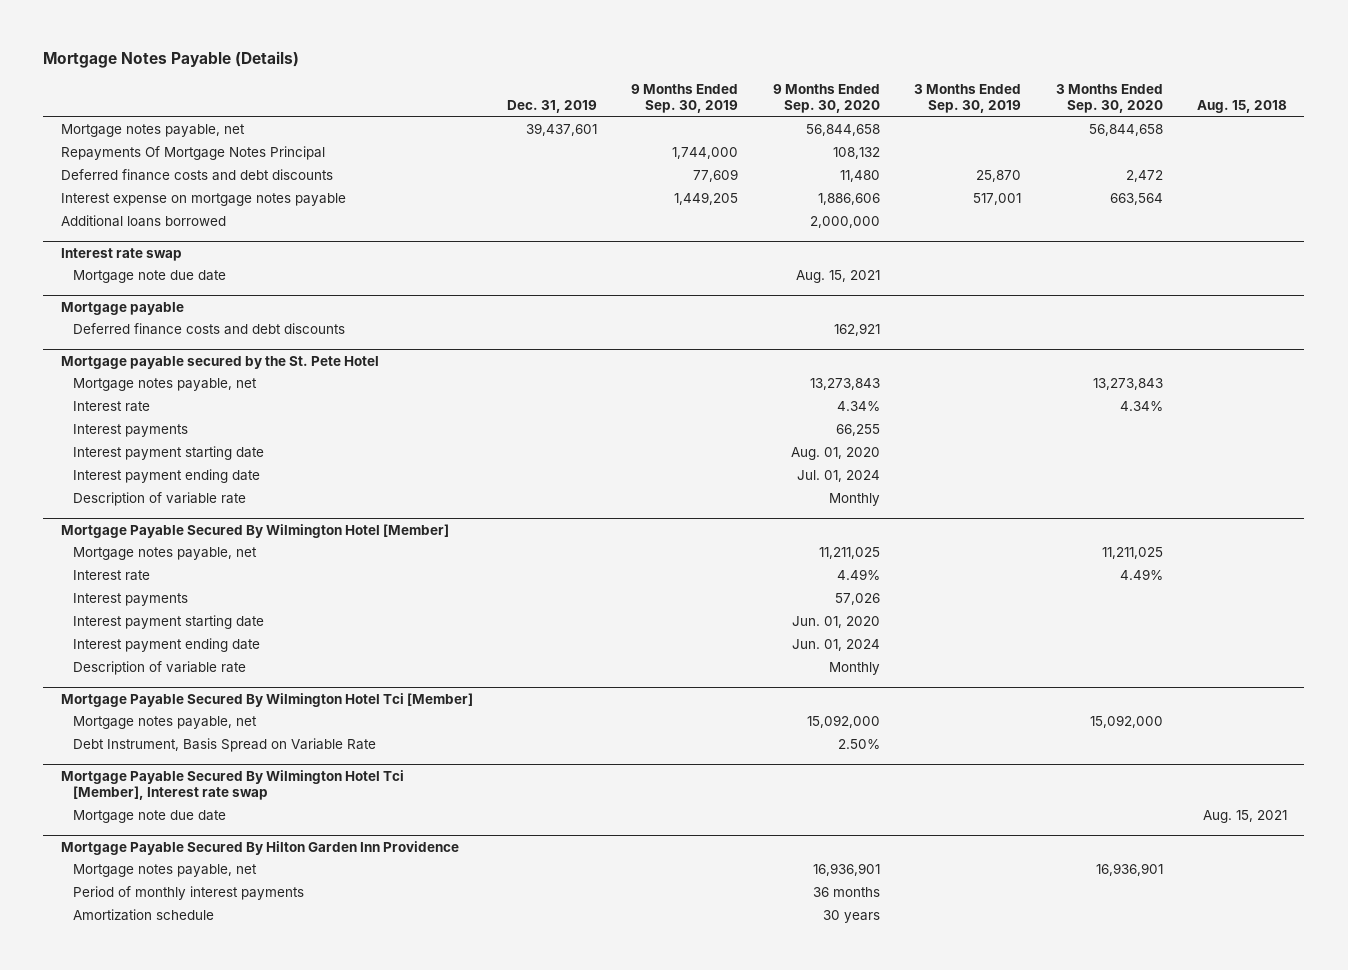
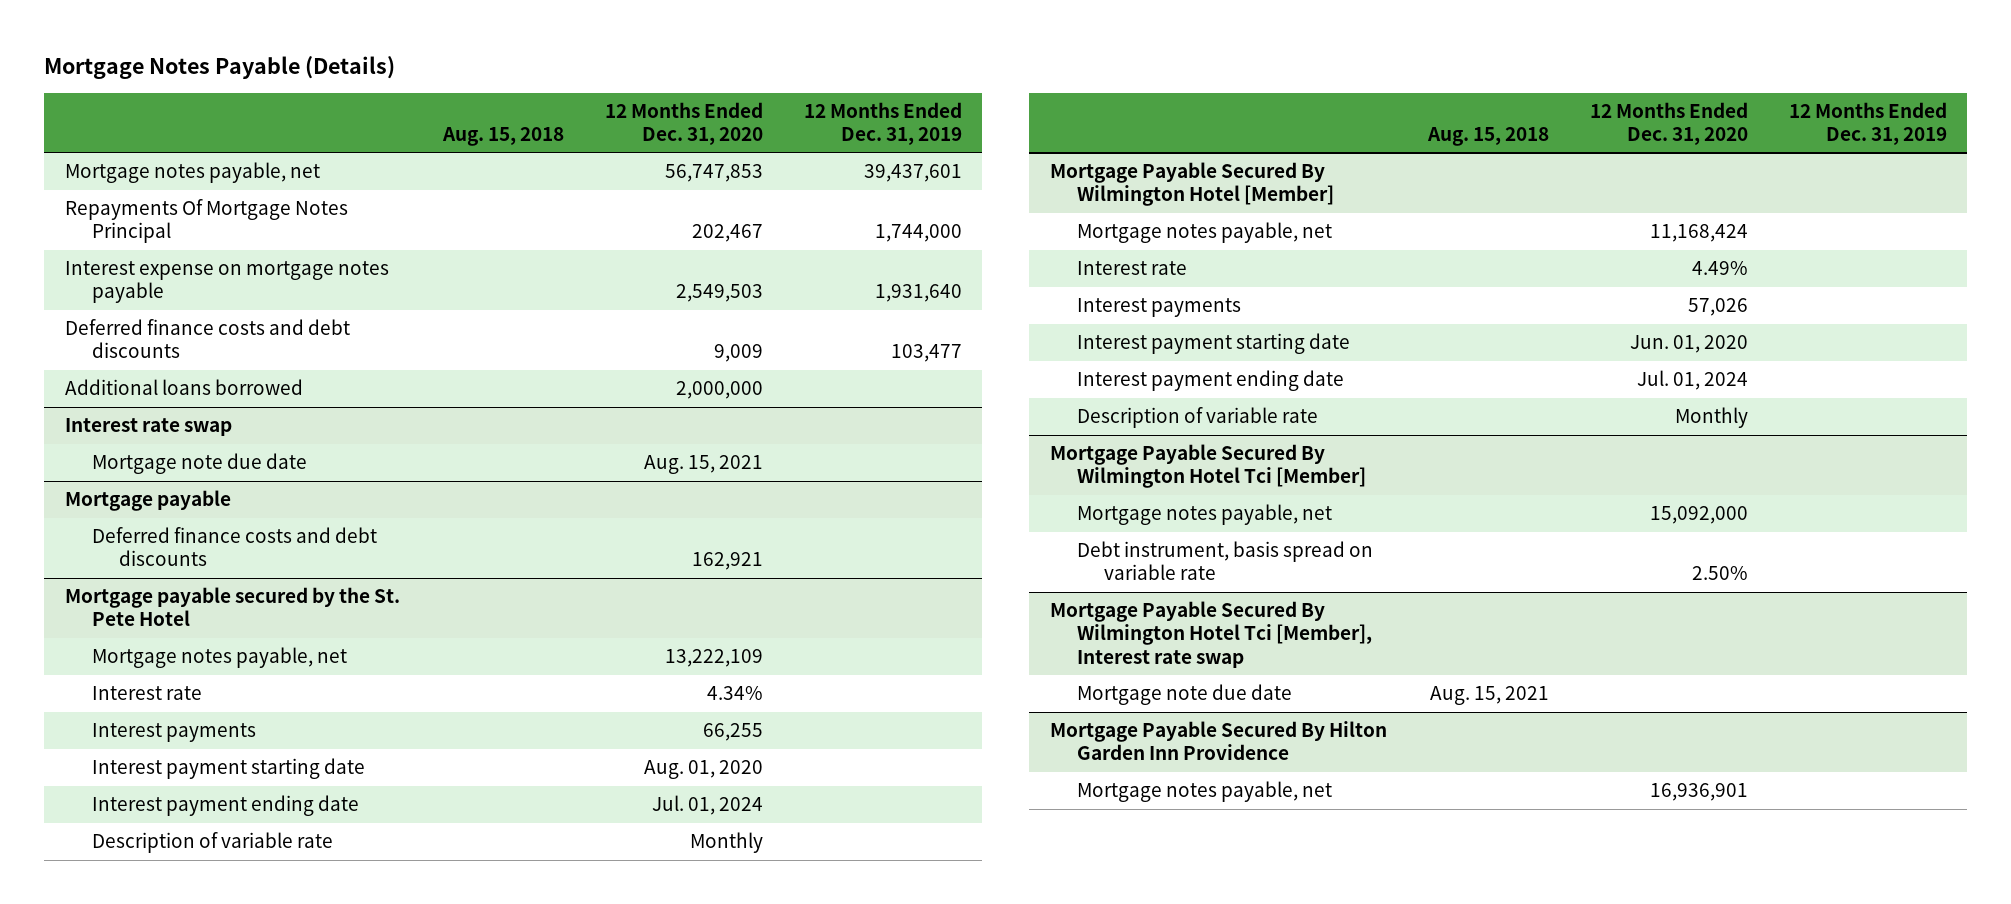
[507,100,598,114] Dec. 31, 2019 -> none
[631,83,739,114] 9 Months Ended Sep. 30, 2019 -> none
[772,83,880,114] 9 Months Ended Sep. 30, 2020 -> none
[914,83,1022,114] 3 Months Ended Sep. 30, 2019 -> none
[1055,83,1163,114] 3 Months Ended Sep. 30, 2020 -> none
none -> [604,101,763,146] 12 Months Ended Dec. 31, 2020
none -> [803,101,962,146] 12 Months Ended Dec. 31, 2019
[60,169,333,182] Deferred finance costs and debt discounts -> [64,319,350,359] Deferred finance costs and debt discounts
[72,738,376,753] Debt Instrument, Basis Spread on Variable Rate -> [1076,541,1373,581] Debt instrument, basis spread on variable rate
[72,886,304,901] Period of monthly interest payments -> none
[72,909,214,922] Amortization schedule -> none

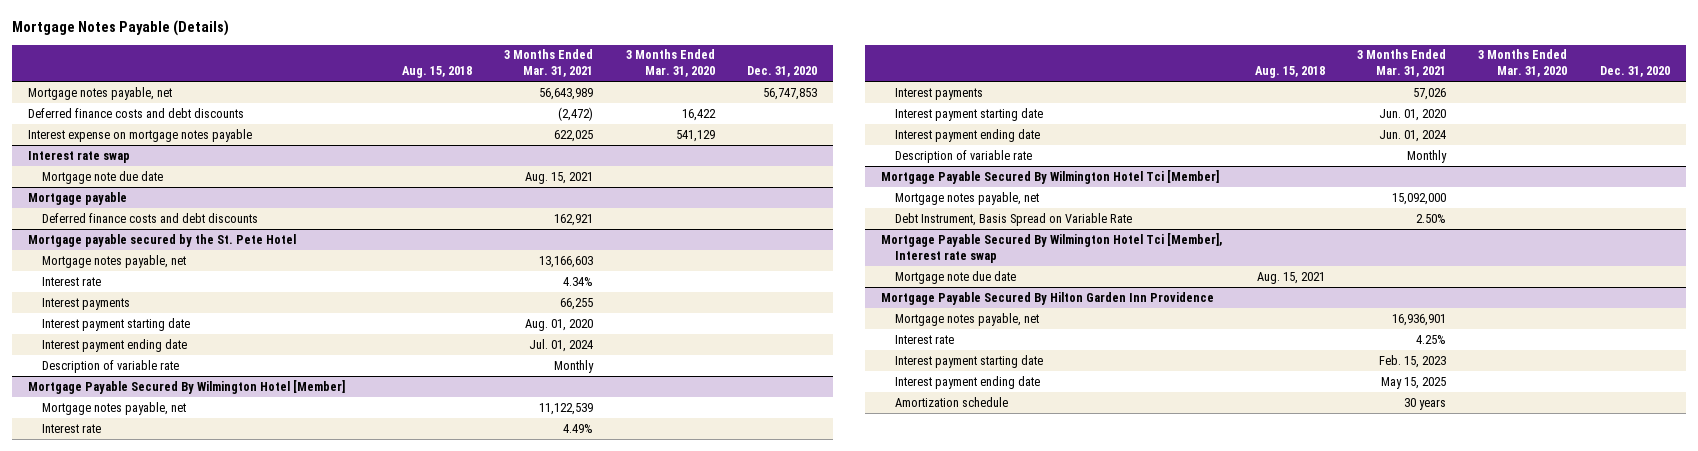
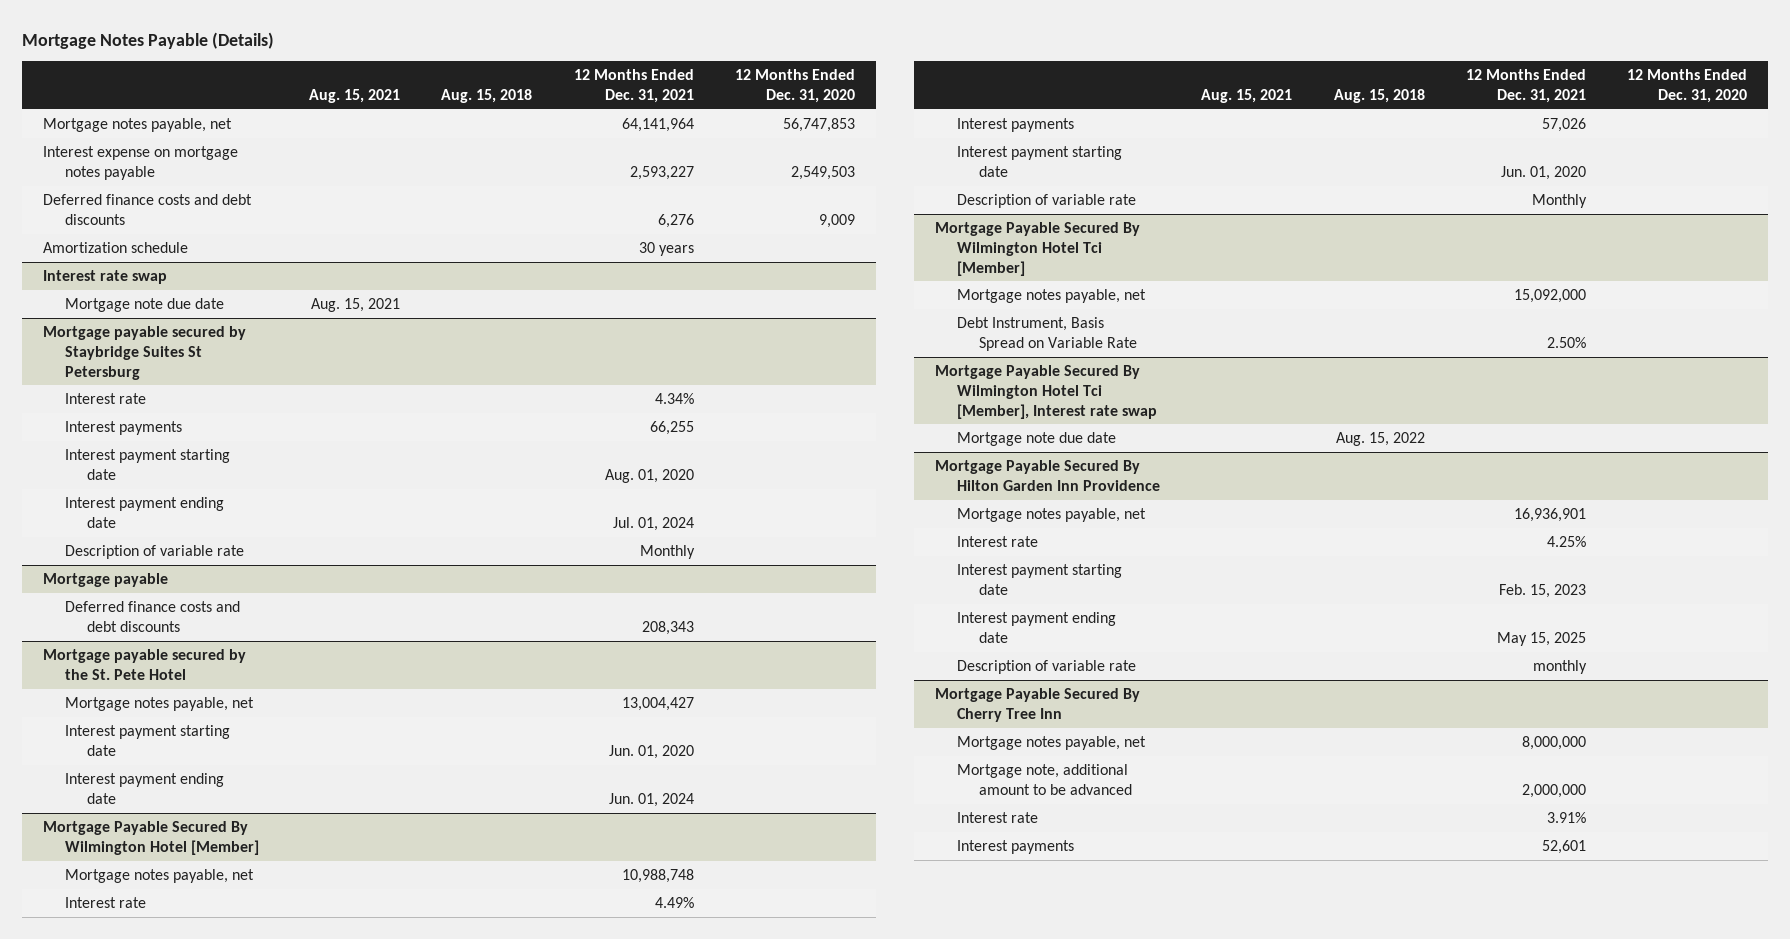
[504,49,594,78] 3 Months Ended Mar. 31, 2021 -> none
[625,49,715,78] 3 Months Ended Mar. 31, 2020 -> none
[746,66,817,78] Dec. 31, 2020 -> none
none -> [308,89,400,104] Aug. 15, 2021
none -> [573,69,694,104] 12 Months Ended Dec. 31, 2021
none -> [734,69,855,104] 12 Months Ended Dec. 31, 2020
[28,107,245,118] Deferred finance costs and debt discounts -> [42,193,252,225] Deferred finance costs and debt discounts
none -> [42,241,188,253] Amortization schedule
none -> [42,325,246,380] Mortgage payable secured by Staybridge Suites St Petersburg
none -> [64,392,146,404] Interest rate
none -> [64,420,182,435] Interest payments
none -> [64,448,230,480] Interest payment starting date
none -> [64,496,224,528] Interest payment ending date
none -> [64,544,244,559] Description of variable rate
[41,276,101,286] Interest rate -> none
[41,297,130,310] Interest payments -> none
[41,359,179,373] Description of variable rate -> none
[894,128,1040,142] Interest payment ending date -> none
[1256,271,1325,284] Aug. 15, 2021 -> [1335,431,1425,446] Aug. 15, 2022
[894,396,1008,407] Amortization schedule -> none
none -> [956,659,1136,674] Description of variable rate
none -> [934,687,1140,722] Mortgage Payable Secured By Cherry Tree Inn
none -> [956,735,1146,750] Mortgage notes payable, net
none -> [956,763,1132,795] Mortgage note, additional amount to be advanced
none -> [956,811,1038,823] Interest rate
none -> [956,839,1074,854] Interest payments

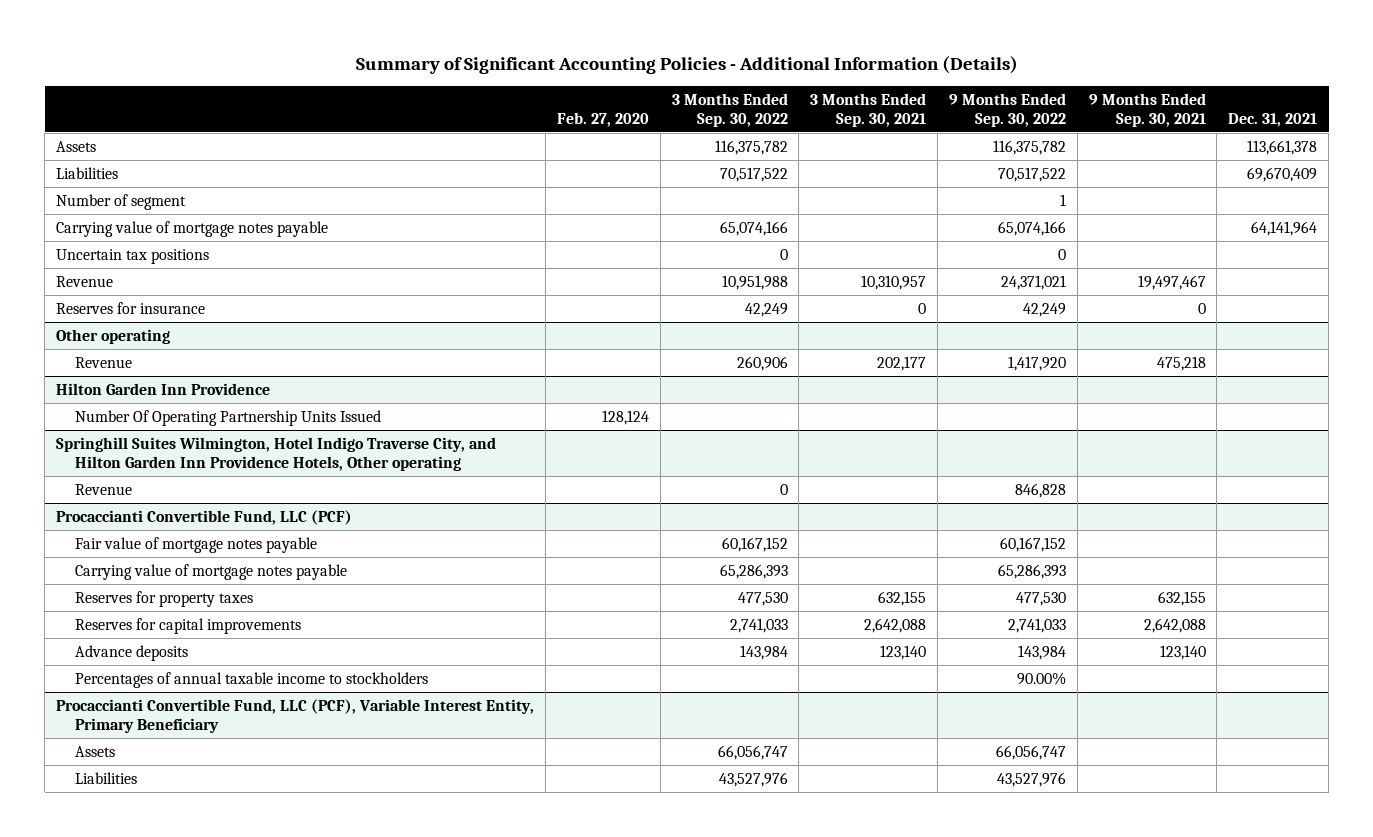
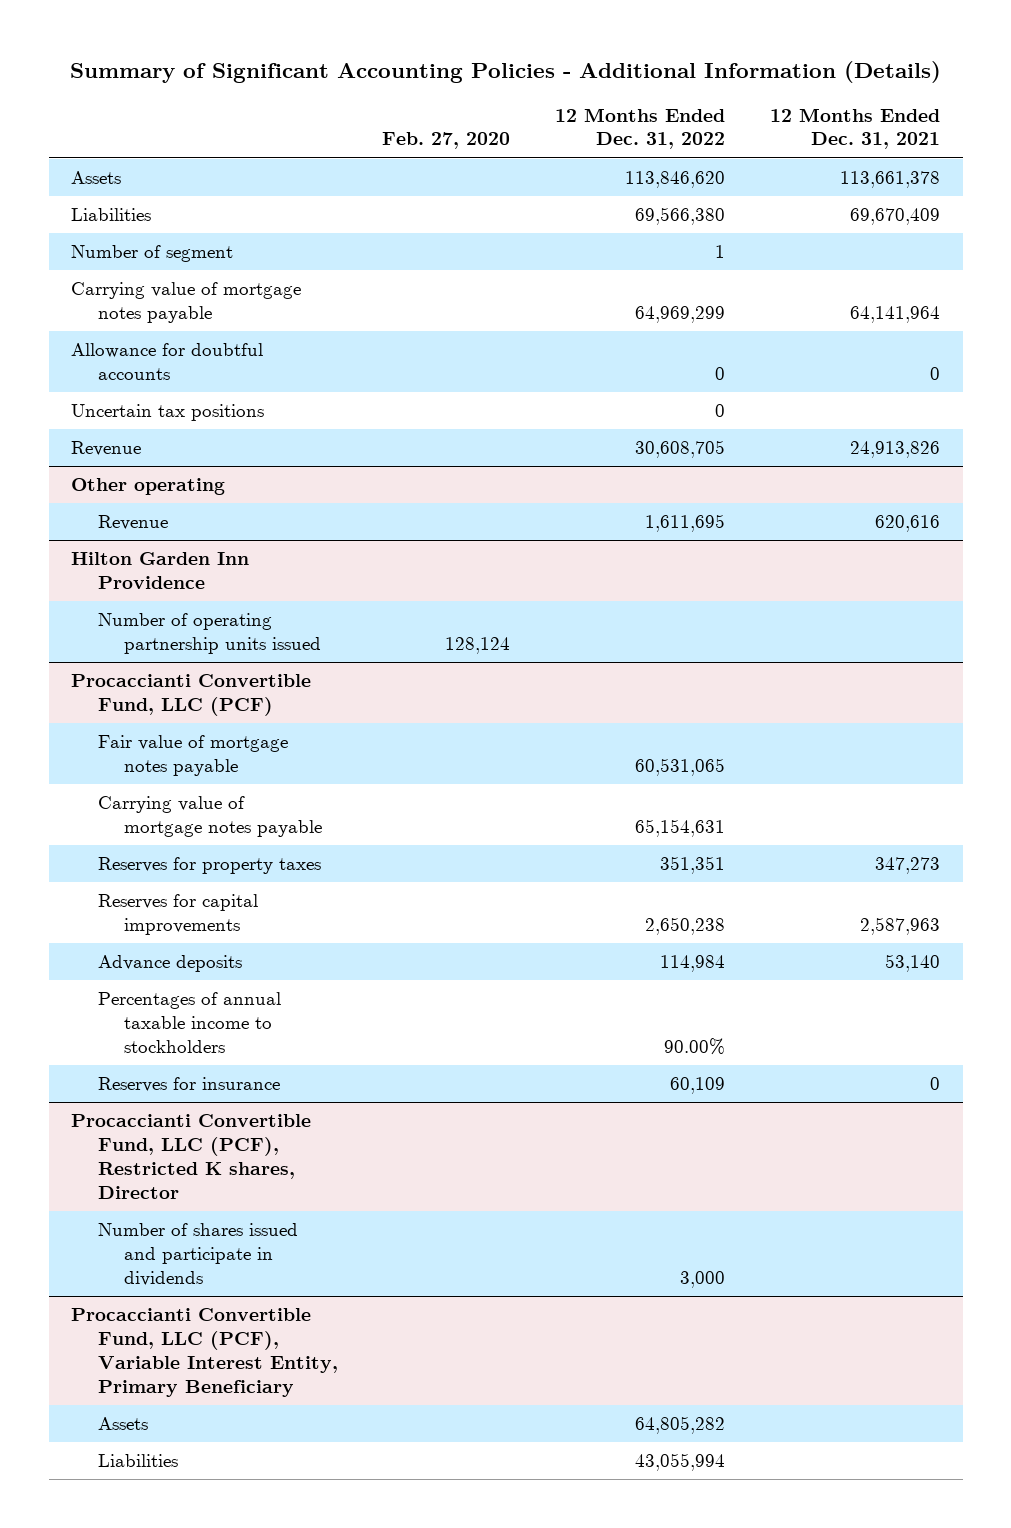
[671,92,788,127] 3 Months Ended Sep. 30, 2022 -> none
[810,92,927,127] 3 Months Ended Sep. 30, 2021 -> none
[948,92,1066,127] 9 Months Ended Sep. 30, 2022 -> none
[1088,92,1206,127] 9 Months Ended Sep. 30, 2021 -> none
[1228,112,1318,127] Dec. 31, 2021 -> none
none -> [555,107,726,150] 12 Months Ended Dec. 31, 2022
none -> [770,107,941,150] 12 Months Ended Dec. 31, 2021
none -> [71,343,264,380] Allowance for doubtful accounts
[56,301,206,314] Reserves for insurance -> none
[56,436,497,471] Springhill Suites Wilmington, Hotel Indigo Traverse City, and Hilton Garden Inn Providence Hotels, Other operating -> none
[74,483,132,495] Revenue -> none
[74,409,381,426] Number Of Operating Partnership Units Issued -> [97,613,322,654] Number of operating partnership units issued
none -> [97,1077,280,1093] Reserves for insurance
none -> [71,1114,312,1199] Procaccianti Convertible Fund, LLC (PCF), Restricted K shares, Director
none -> [97,1223,298,1286] Number of shares issued and participate in dividends

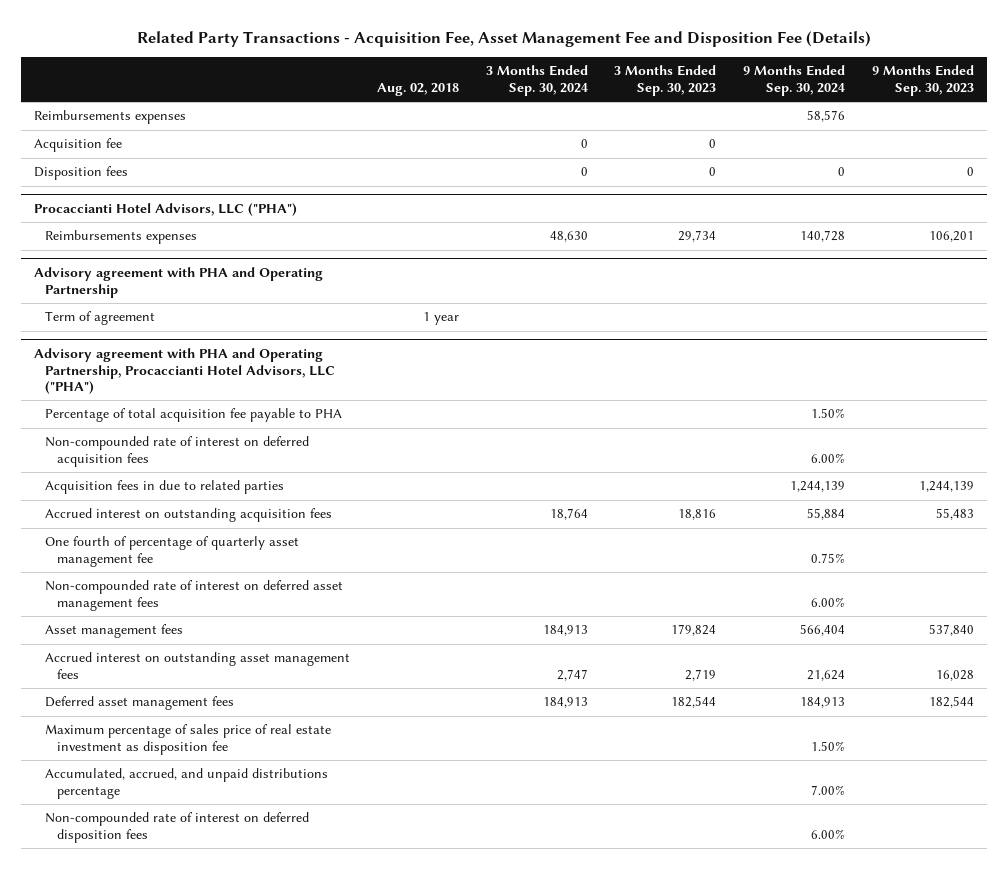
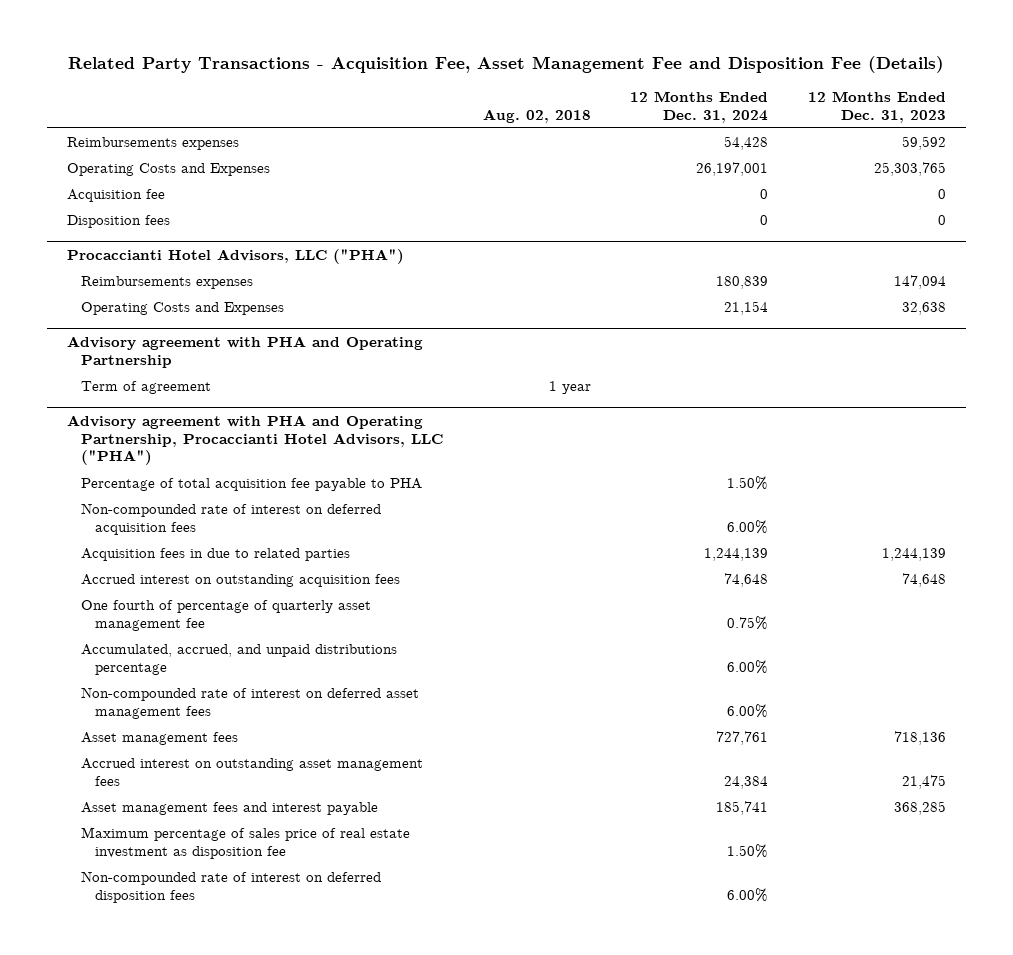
[485,65,588,96] 3 Months Ended Sep. 30, 2024 -> none
[614,65,717,96] 3 Months Ended Sep. 30, 2023 -> none
[742,65,845,96] 9 Months Ended Sep. 30, 2024 -> none
[871,65,974,96] 9 Months Ended Sep. 30, 2023 -> none
none -> [630,90,769,123] 12 Months Ended Dec. 31, 2024
none -> [808,90,947,123] 12 Months Ended Dec. 31, 2023
none -> [66,163,270,177] Operating Costs and Expenses
none -> [80,302,284,316] Operating Costs and Expenses
[45,768,329,800] Accumulated, accrued, and unpaid distributions percentage -> [80,644,397,675] Accumulated, accrued, and unpaid distributions percentage
[45,696,235,711] Deferred asset management fees -> none
none -> [80,802,378,816] Asset management fees and interest payable

